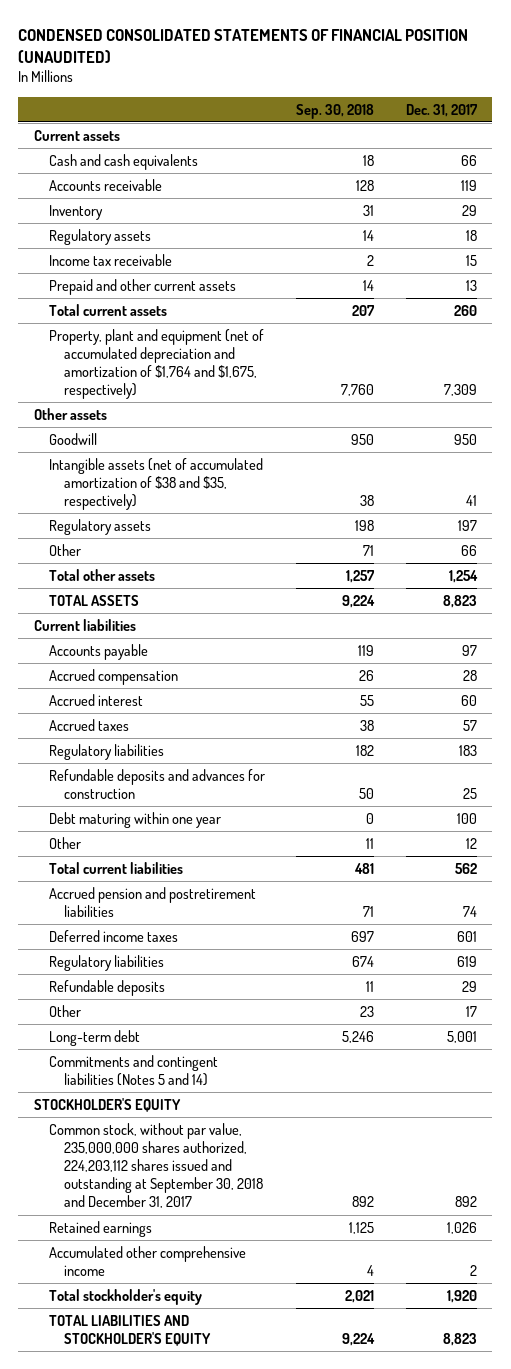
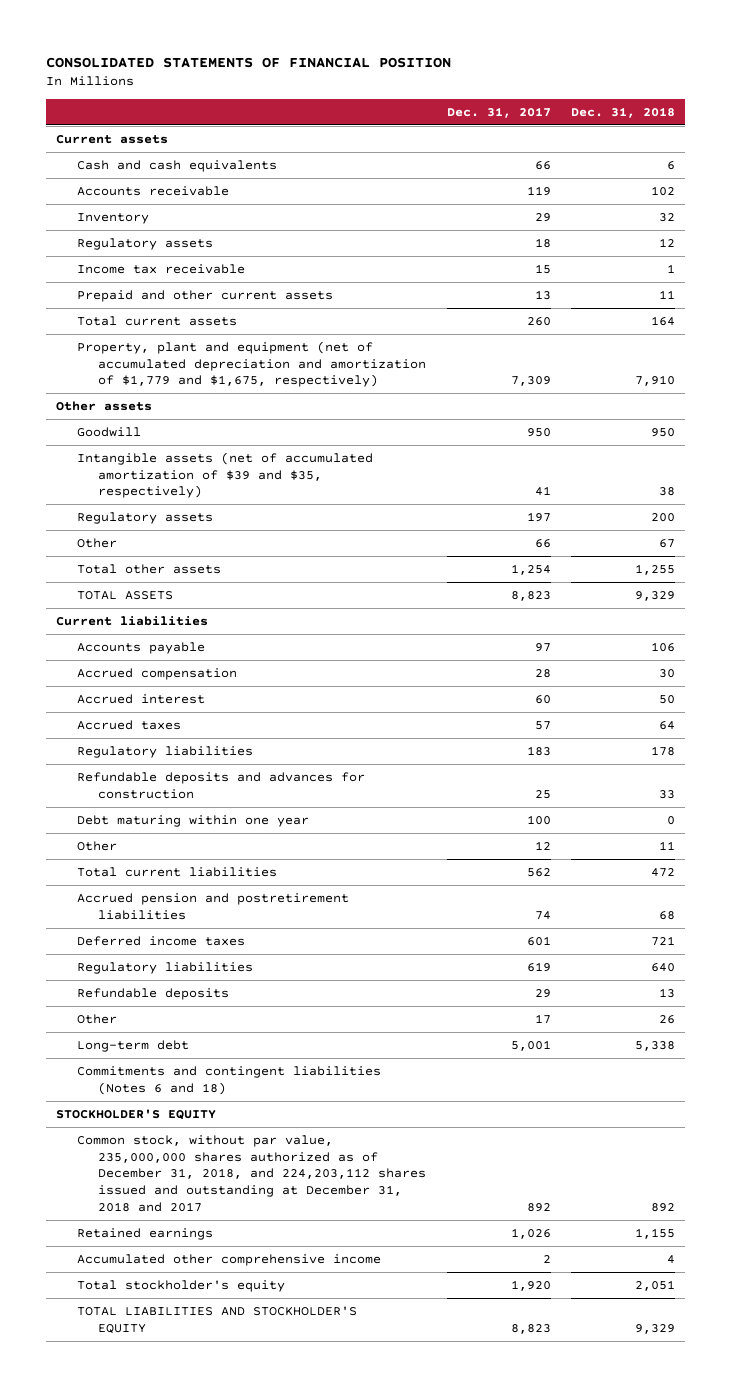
[18,28,469,64] CONDENSED CONSOLIDATED STATEMENTS OF FINANCIAL POSITION (UNAUDITED) -> [45,56,451,68] CONSOLIDATED STATEMENTS OF FINANCIAL POSITION
[296,103,375,119] Sep. 30, 2018 -> none
none -> [570,106,675,118] Dec. 31, 2018
[49,328,265,400] Property, plant and equipment (net of accumulated depreciation and amortization of $1,764 and $1,675, respectively) -> [77,340,427,388] Property, plant and equipment (net of accumulated depreciation and amortization of $1,779 and $1,675, respectively)
[49,457,264,511] Intangible assets (net of accumulated amortization of $38 and $35, respectively) -> [77,451,374,499] Intangible assets (net of accumulated amortization of $39 and $35, respectively)
[49,1054,219,1086] Commitments and contingent liabilities (Notes 5 and 14) -> [77,1065,382,1095] Commitments and contingent liabilities (Notes 6 and 18)
[49,1122,264,1209] Common stock, without par value, 235,000,000 shares authorized, 224,203,112 shares issued and outstanding at September 30, 2018 and December 31, 2017 -> [77,1134,427,1212] Common stock, without par value, 235,000,000 shares authorized as of December 31, 2018, and 224,203,112 shares issued and outstanding at December 31, 2018 and 2017

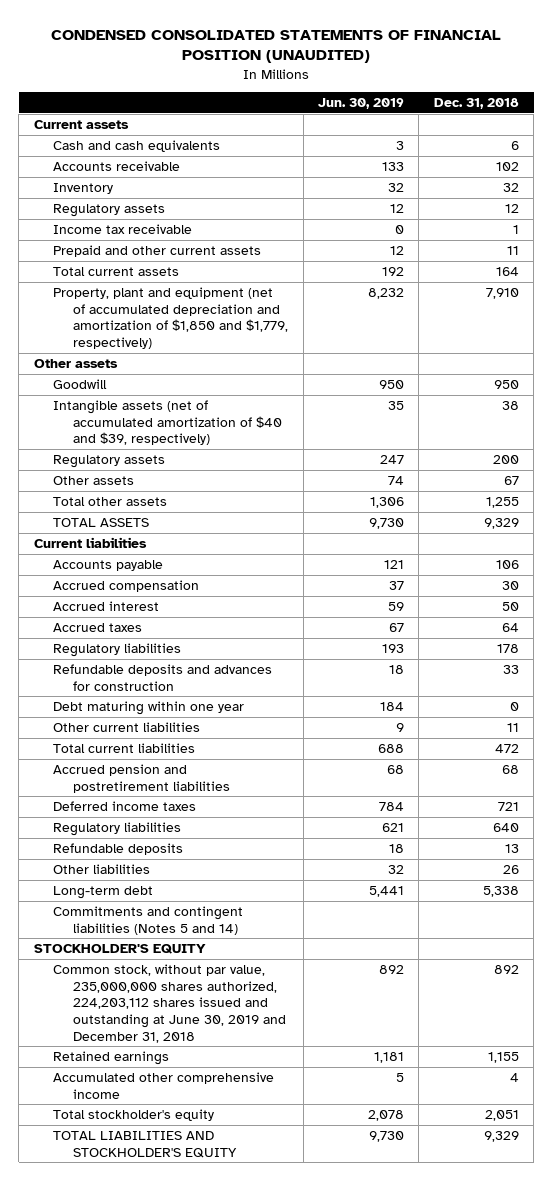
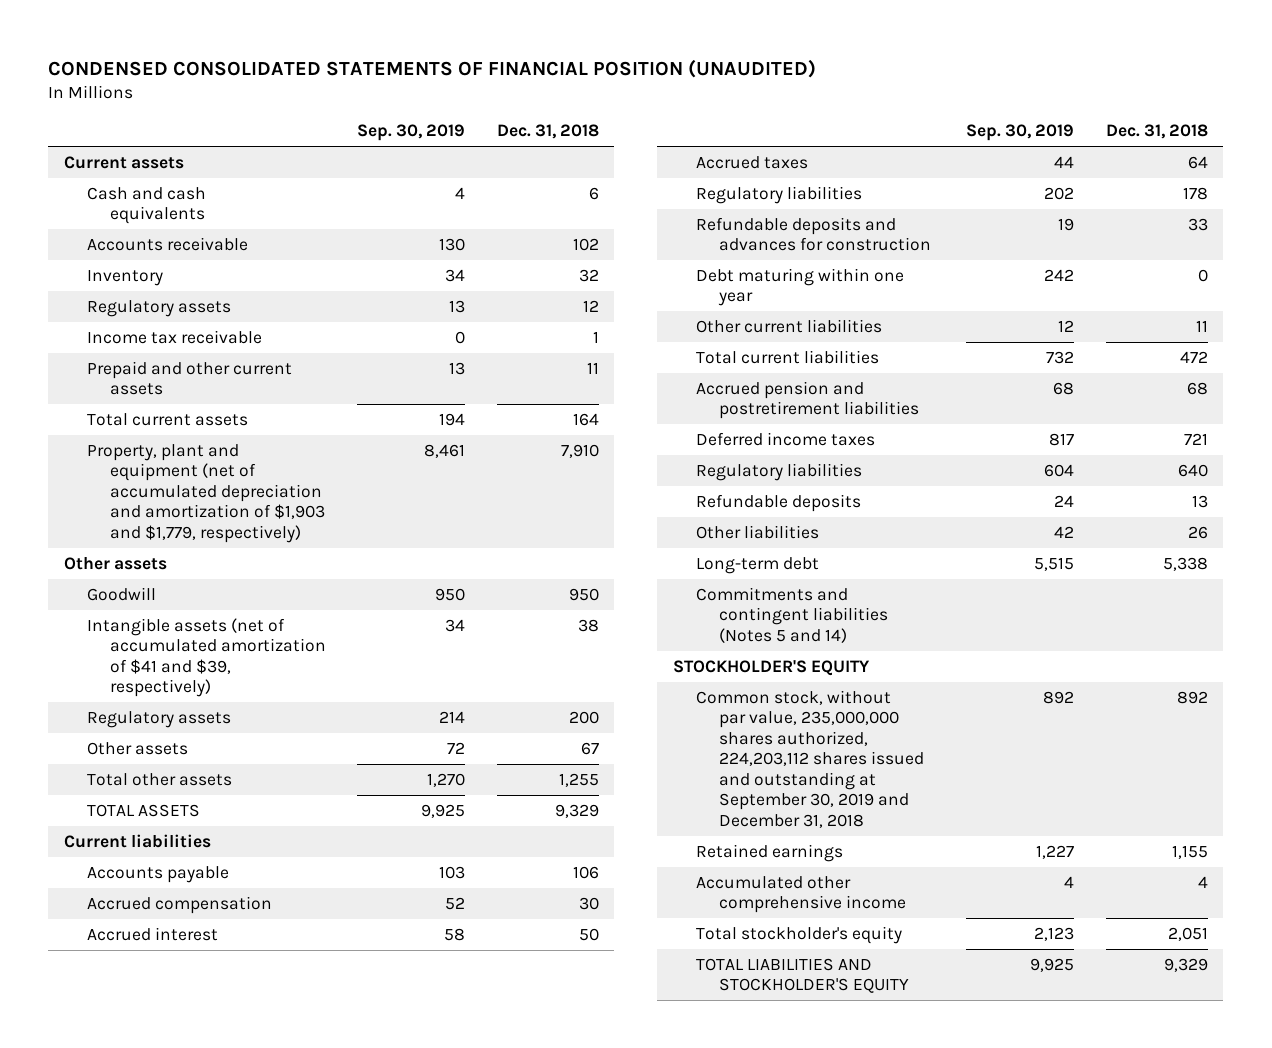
[318,97,405,109] Jun. 30, 2019 -> none
none -> [357,124,466,142] Sep. 30, 2019
[53,286,289,349] Property, plant and equipment (net of accumulated depreciation and amortization of $1,850 and $1,779, respectively) -> [86,443,325,543] Property, plant and equipment (net of accumulated depreciation and amortization of $1,903 and $1,779, respectively)
[53,399,283,446] Intangible assets (net of accumulated amortization of $40 and $39, respectively) -> [86,617,326,698] Intangible assets (net of accumulated amortization of $41 and $39, respectively)
[53,963,287,1043] Common stock, without par value, 235,000,000 shares authorized, 224,203,112 shares issued and outstanding at June 30, 2019 and December 31, 2018 -> [695,689,924,828] Common stock, without par value, 235,000,000 shares authorized, 224,203,112 shares issued and outstanding at September 30, 2019 and December 31, 2018

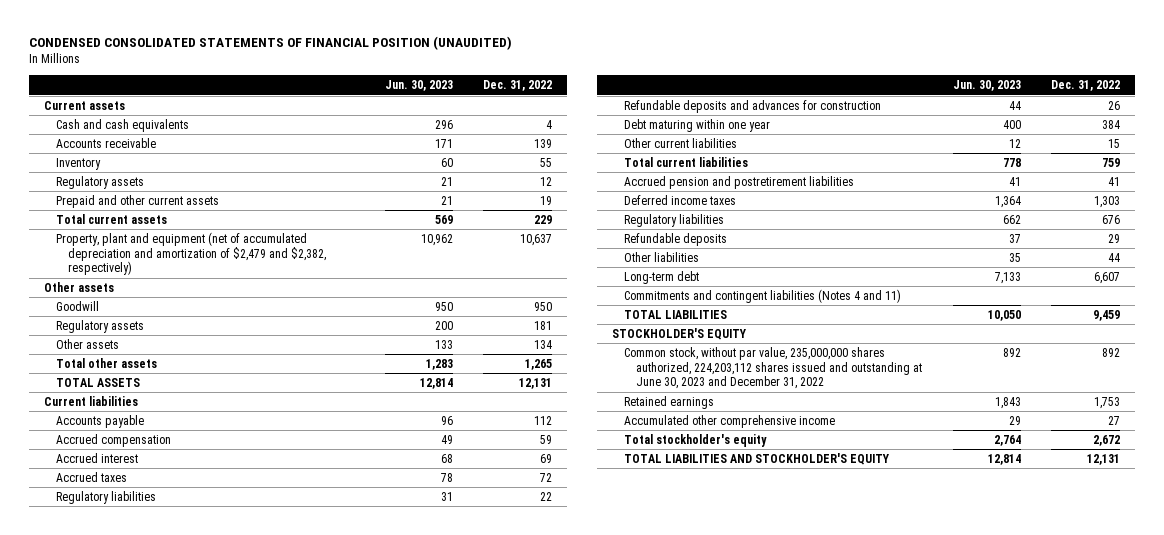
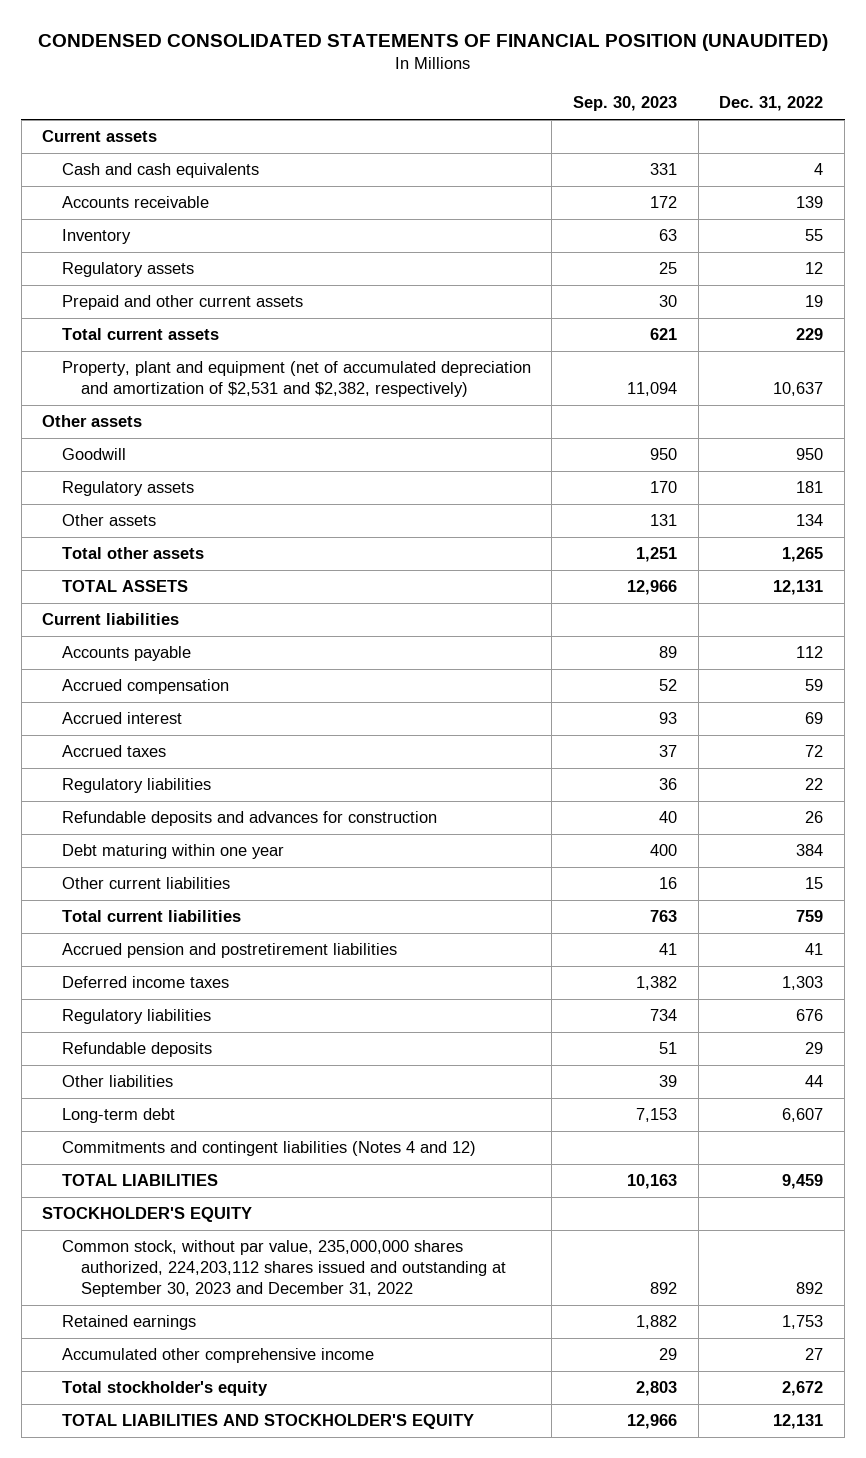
[384,80,453,92] Jun. 30, 2023 -> none
none -> [573,96,678,112] Sep. 30, 2023
[56,231,327,276] Property, plant and equipment (net of accumulated depreciation and amortization of $2,479 and $2,382, respectively) -> [61,361,531,398] Property, plant and equipment (net of accumulated depreciation and amortization of $2,531 and $2,382, respectively)
[624,288,902,303] Commitments and contingent liabilities (Notes 4 and 11) -> [61,1141,476,1157] Commitments and contingent liabilities (Notes 4 and 12)
[624,346,923,390] Common stock, without par value, 235,000,000 shares authorized, 224,203,112 shares issued and outstanding at June 30, 2023 and December 31, 2022 -> [61,1240,507,1297] Common stock, without par value, 235,000,000 shares authorized, 224,203,112 shares issued and outstanding at September 30, 2023 and December 31, 2022

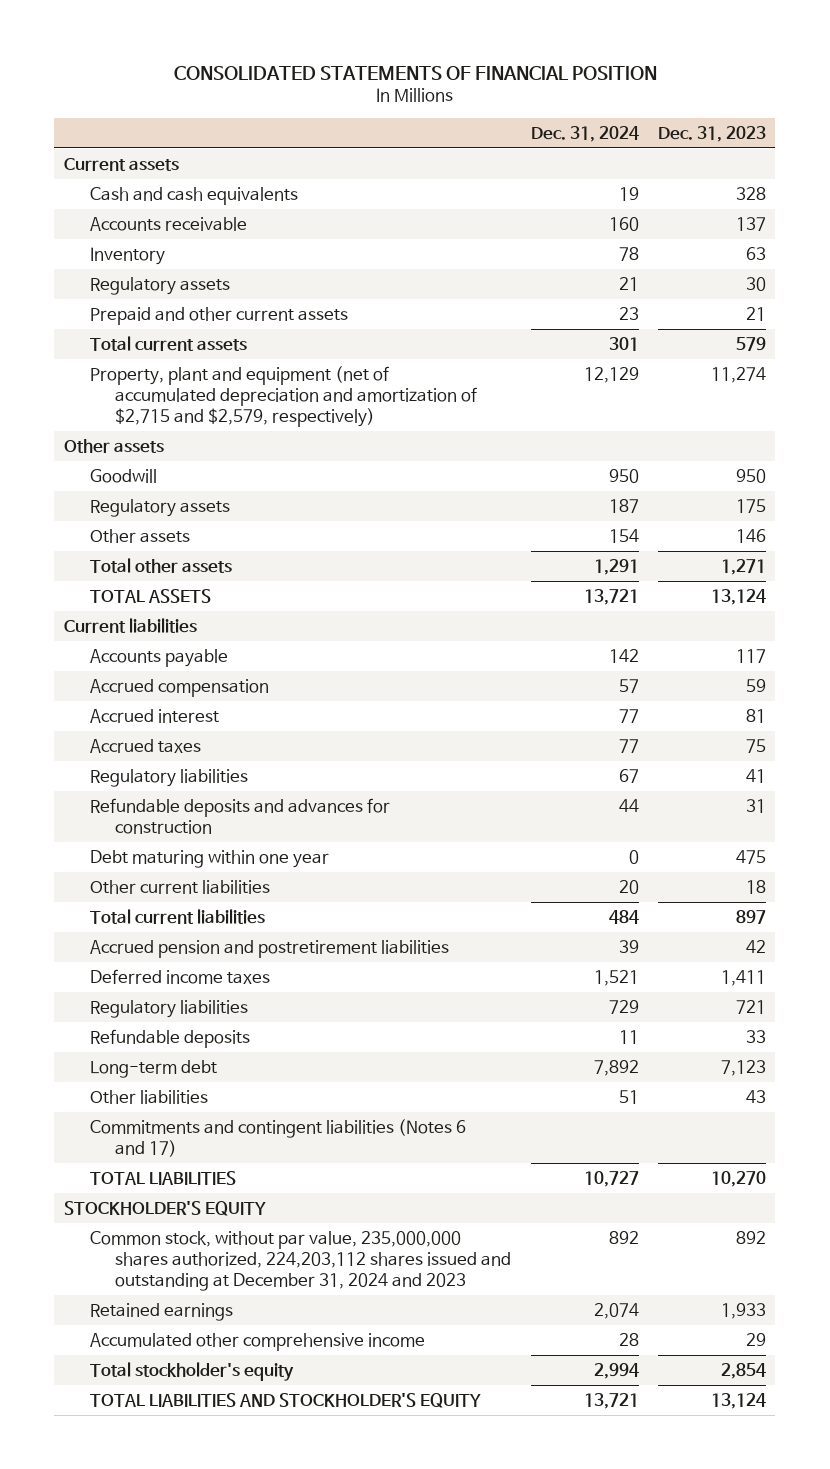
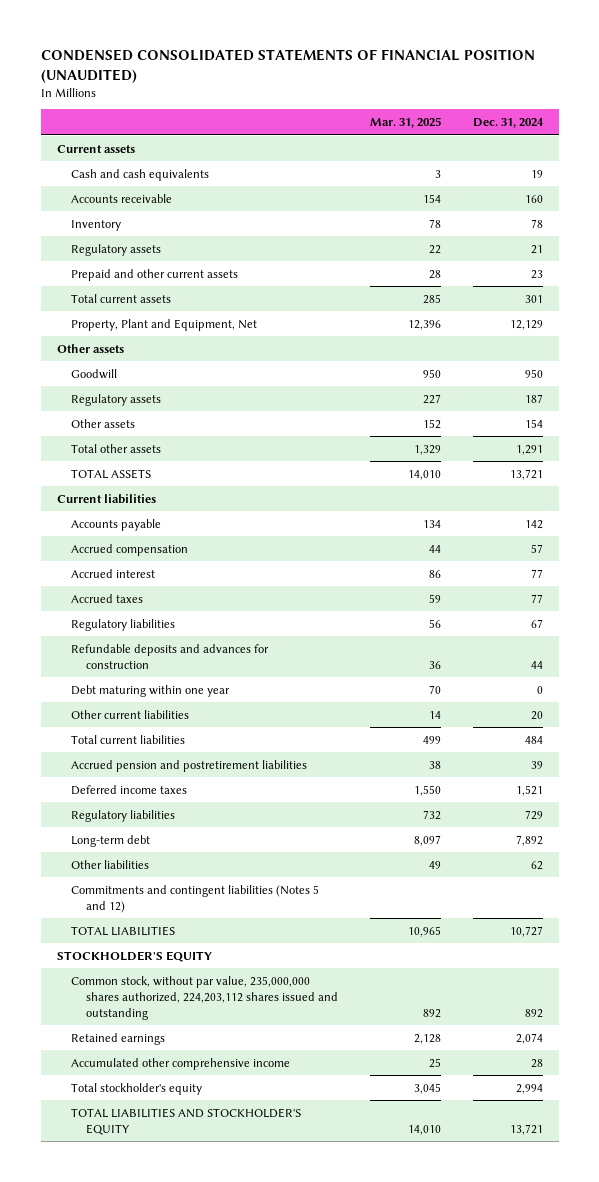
[173,65,657,80] CONSOLIDATED STATEMENTS OF FINANCIAL POSITION -> [40,49,535,83] CONDENSED CONSOLIDATED STATEMENTS OF FINANCIAL POSITION (UNAUDITED)
[657,125,766,142] Dec. 31, 2023 -> none
none -> [369,117,441,129] Mar. 31, 2025
[89,365,478,427] Property, plant and equipment (net of accumulated depreciation and amortization of $2,715 and $2,579, respectively) -> [71,318,258,331] Property, Plant and Equipment, Net
[89,1028,250,1048] Refundable deposits -> none
[618,1089,639,1104] 51 -> [530,860,543,870] 62
[89,1118,466,1157] Commitments and contingent liabilities (Notes 6 and 17) -> [71,884,320,913] Commitments and contingent liabilities (Notes 5 and 12)
[89,1230,512,1291] Common stock, without par value, 235,000,000 shares authorized, 224,203,112 shares issued and outstanding at December 31, 2024 and 2023 -> [71,975,339,1020] Common stock, without par value, 235,000,000 shares authorized, 224,203,112 shares issued and outstanding

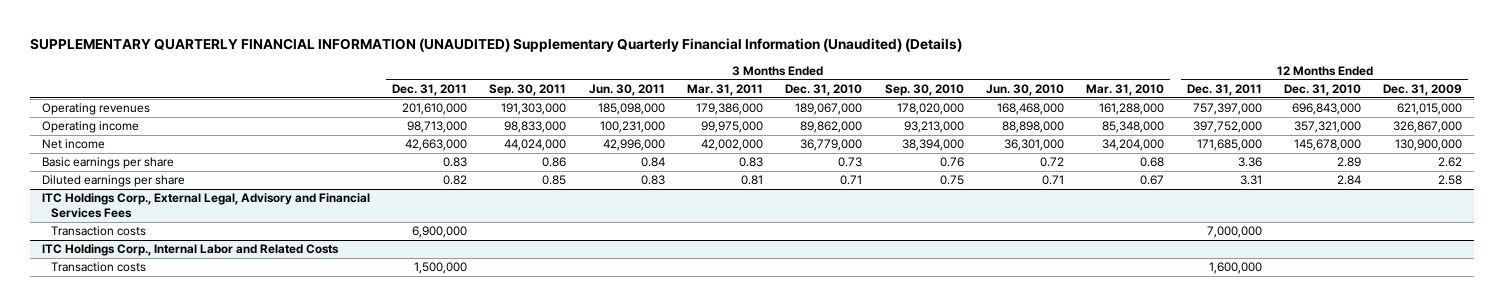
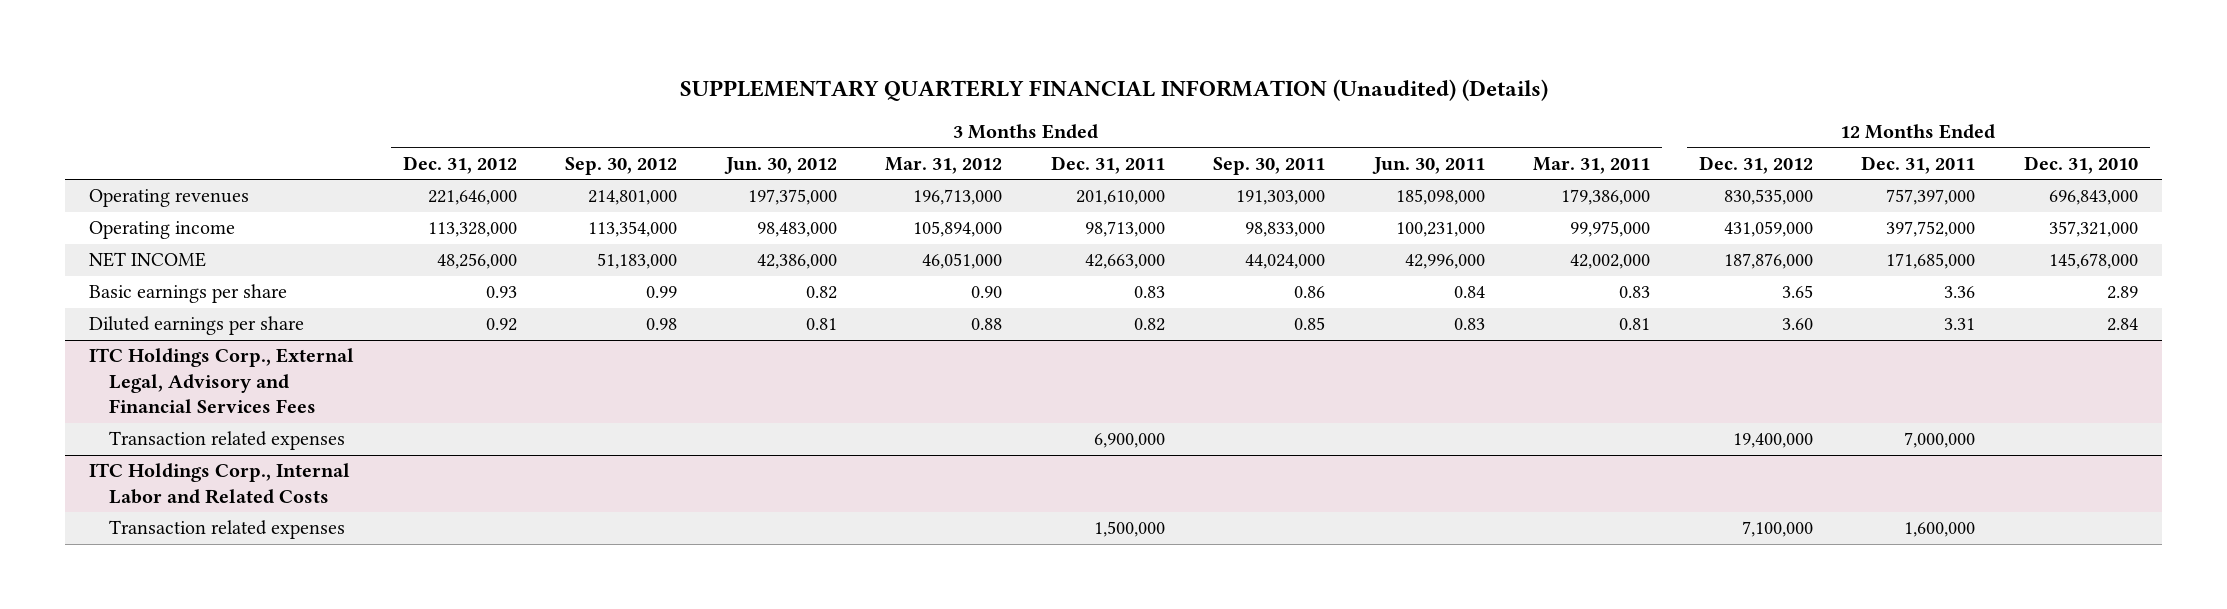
[30,38,963,53] SUPPLEMENTARY QUARTERLY FINANCIAL INFORMATION (UNAUDITED) Supplementary Quarterly Financial Information (Unaudited) (Details) -> [679,78,1548,101] SUPPLEMENTARY QUARTERLY FINANCIAL INFORMATION (Unaudited) (Details)
[785,83,863,96] Dec. 31, 2010 -> none
[884,83,964,96] Sep. 30, 2010 -> none
[986,83,1065,96] Jun. 30, 2010 -> none
[1086,83,1165,96] Mar. 31, 2010 -> none
[1383,83,1463,96] Dec. 31, 2009 -> none
none -> [402,155,517,174] Dec. 31, 2012
none -> [565,156,678,175] Sep. 30, 2012
none -> [723,156,837,174] Jun. 30, 2012
none -> [885,156,1003,174] Mar. 31, 2012
none -> [1698,155,1813,174] Dec. 31, 2012
[41,139,105,150] Net income -> [89,252,207,268] NET INCOME
[50,226,146,237] Transaction costs -> [108,431,345,451] Transaction related expenses
[50,262,146,273] Transaction costs -> [108,520,345,540] Transaction related expenses

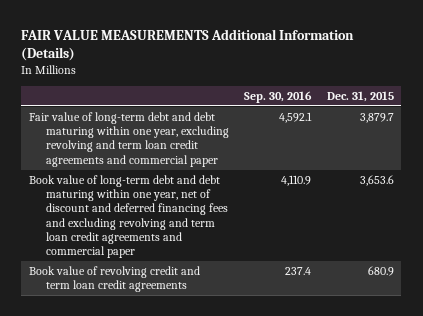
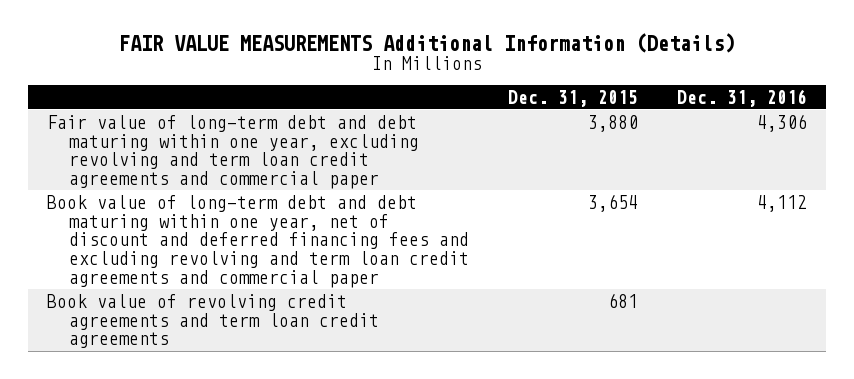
[244,91,313,104] Sep. 30, 2016 -> none
none -> [677,88,808,107] Dec. 31, 2016
[359,112,394,123] 3,879.7 -> [588,114,639,132] 3,880
[359,174,394,186] 3,653.6 -> [588,193,639,212] 3,654
[29,265,201,293] Book value of revolving credit and term loan credit agreements -> [47,293,380,349] Book value of revolving credit agreements and term loan credit agreements
[367,265,394,276] 680.9 -> [608,292,639,308] 681

